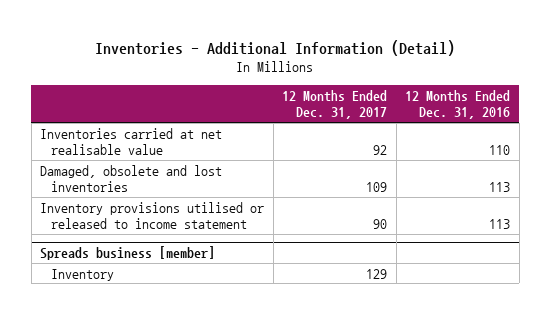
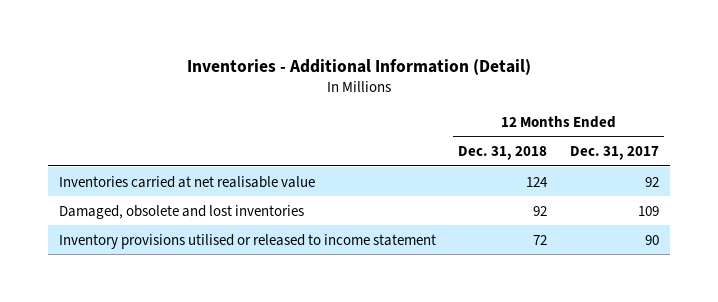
[405,89,511,120] 12 Months Ended Dec. 31, 2016 -> none
none -> [458,146,548,161] Dec. 31, 2018
[40,245,216,260] Spreads business [member] -> none
[50,268,114,281] Inventory -> none

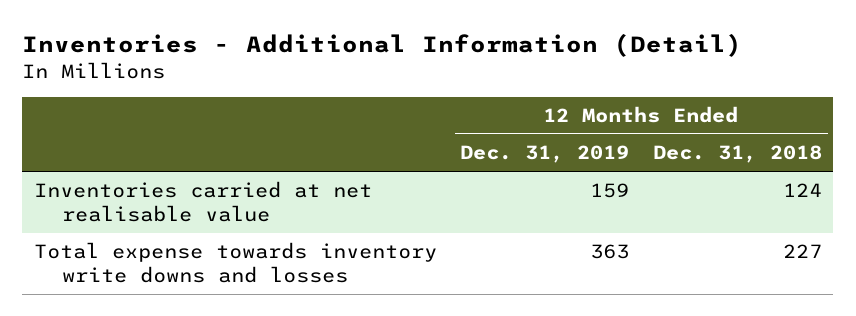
[569,146,659,161] Dec. 31, 2017 -> none
none -> [460,145,630,164] Dec. 31, 2019
[59,204,305,219] Damaged, obsolete and lost inventories -> none
[59,233,437,249] Inventory provisions utilised or released to income statement -> none
none -> [33,242,437,284] Total expense towards inventory write downs and losses

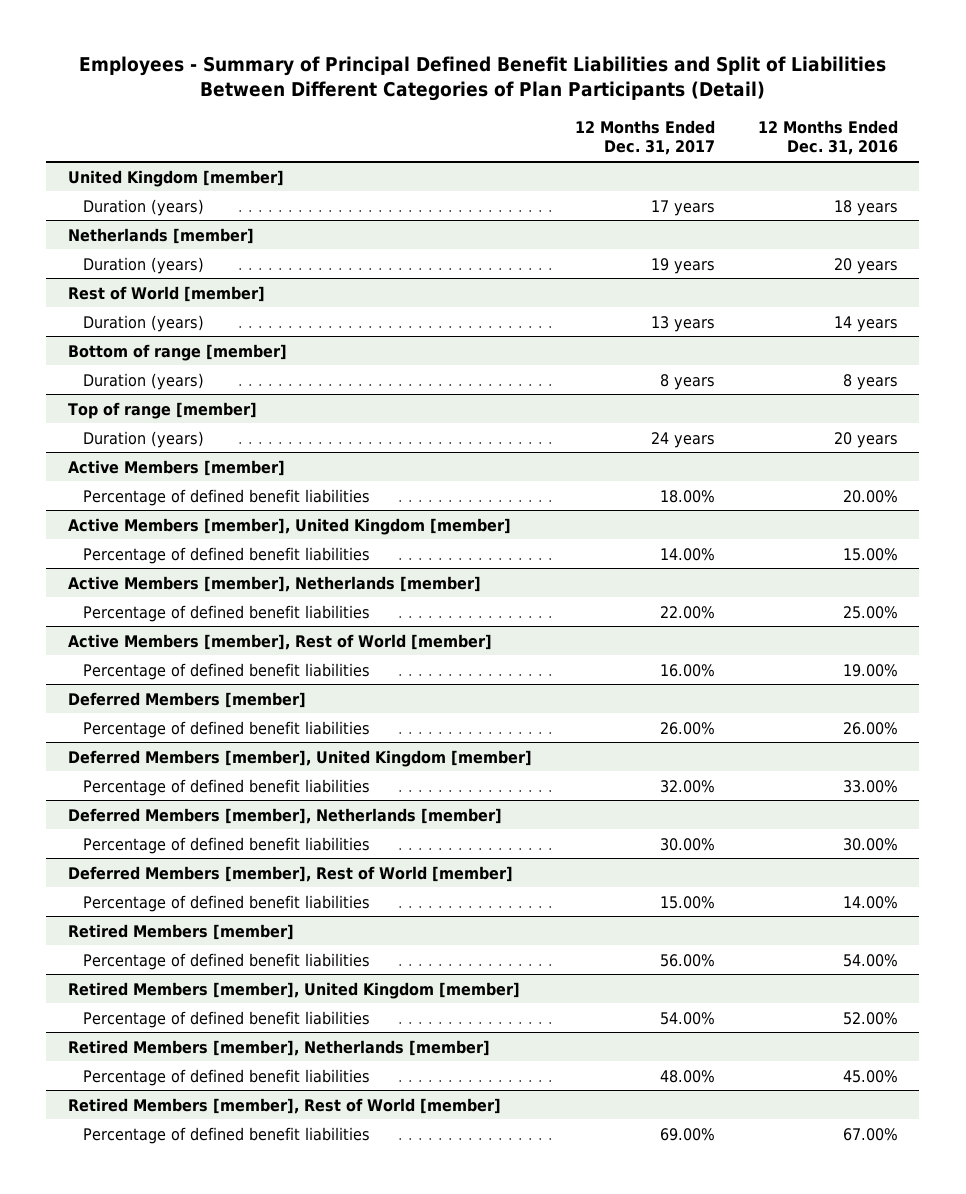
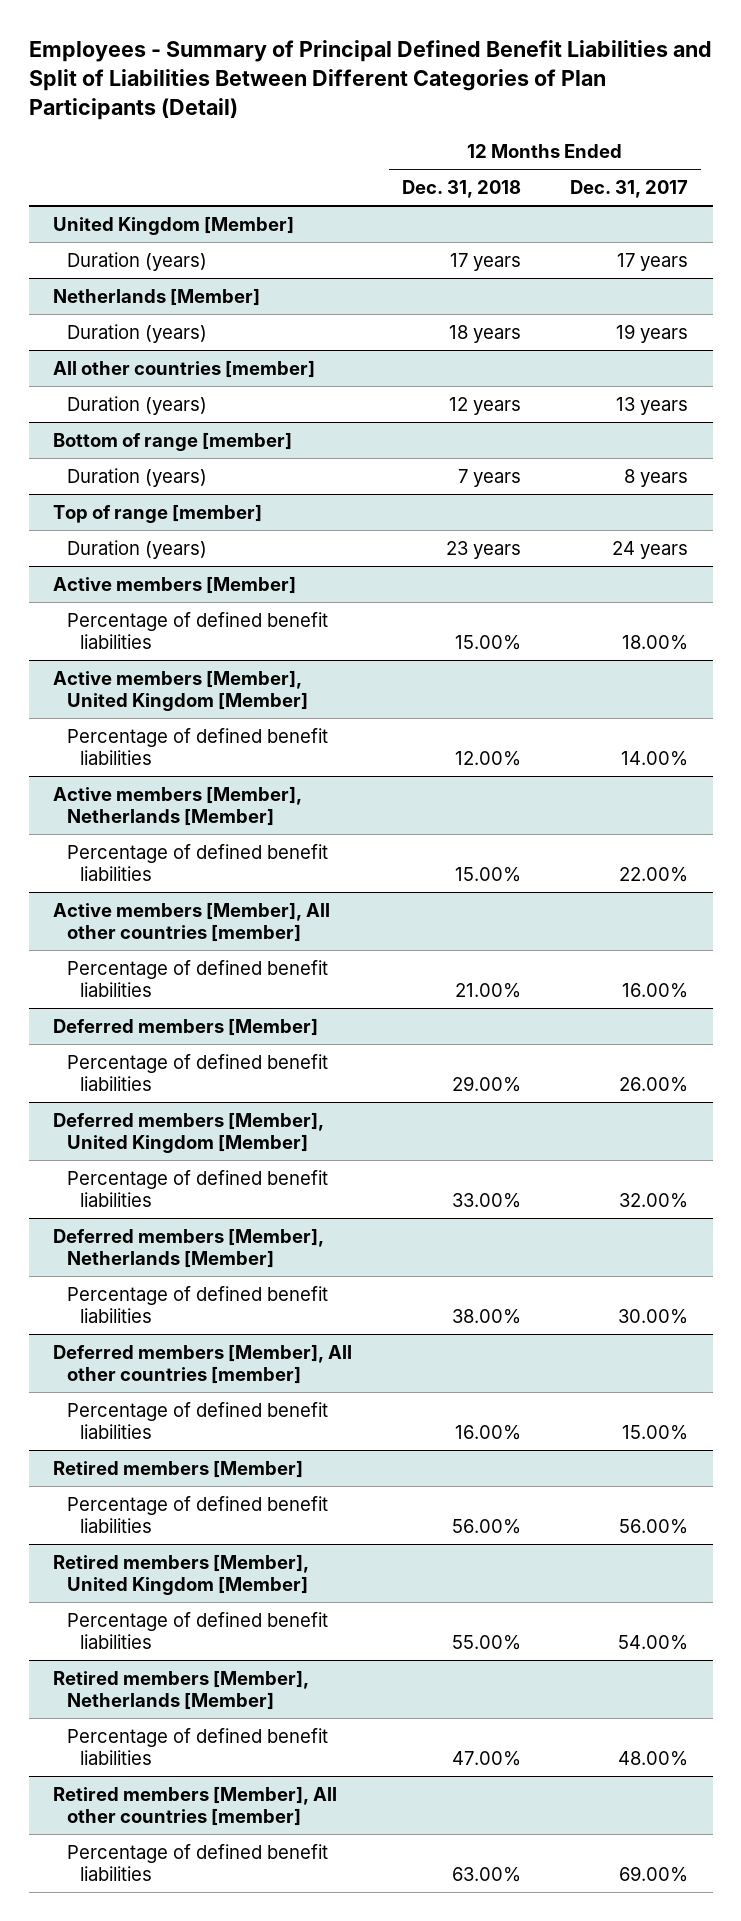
[757,120,898,156] 12 Months Ended Dec. 31, 2016 -> none
none -> [401,180,521,199] Dec. 31, 2018
[67,169,284,187] United Kingdom [member] -> [53,215,295,235] United Kingdom [Member]
[67,227,254,244] Netherlands [member] -> [53,287,261,306] Netherlands [Member]
[67,285,265,302] Rest of World [member] -> [53,359,316,378] All other countries [member]
[67,459,285,476] Active Members [member] -> [53,575,297,594] Active members [Member]
[67,517,511,535] Active Members [member], United Kingdom [member] -> [53,669,308,712] Active members [Member], United Kingdom [Member]
[67,575,481,592] Active Members [member], Netherlands [member] -> [53,785,303,827] Active members [Member], Netherlands [Member]
[67,633,492,650] Active Members [member], Rest of World [member] -> none
none -> [53,901,331,943] Active members [Member], All other countries [member]
[67,691,306,708] Deferred Members [member] -> [53,1017,319,1036] Deferred members [Member]
[67,749,532,767] Deferred Members [member], United Kingdom [member] -> [53,1111,325,1154] Deferred members [Member], United Kingdom [Member]
[67,807,502,824] Deferred Members [member], Netherlands [member] -> [53,1227,325,1269] Deferred members [Member], Netherlands [Member]
[67,865,513,882] Deferred Members [member], Rest of World [member] -> none
none -> [53,1343,353,1385] Deferred members [Member], All other countries [member]
[67,923,294,940] Retired Members [member] -> [53,1459,304,1478] Retired members [Member]
[67,981,520,999] Retired Members [member], United Kingdom [member] -> [53,1553,310,1596] Retired members [Member], United Kingdom [Member]
[67,1039,490,1056] Retired Members [member], Netherlands [member] -> [53,1669,310,1711] Retired members [Member], Netherlands [Member]
[67,1097,501,1114] Retired Members [member], Rest of World [member] -> none
none -> [53,1785,338,1827] Retired members [Member], All other countries [member]

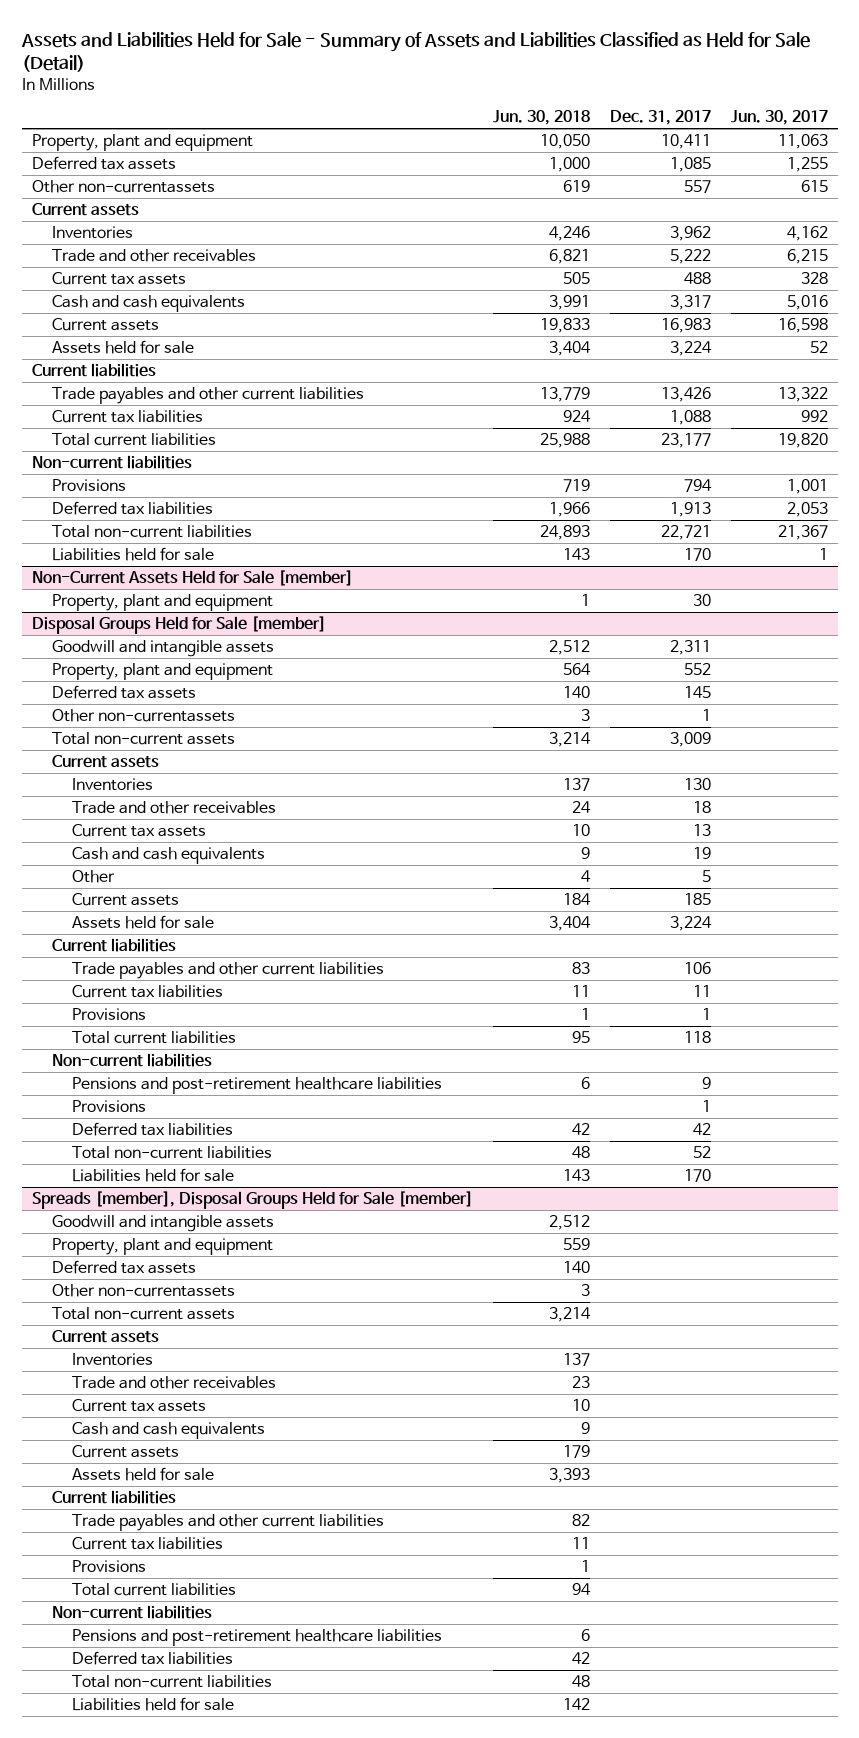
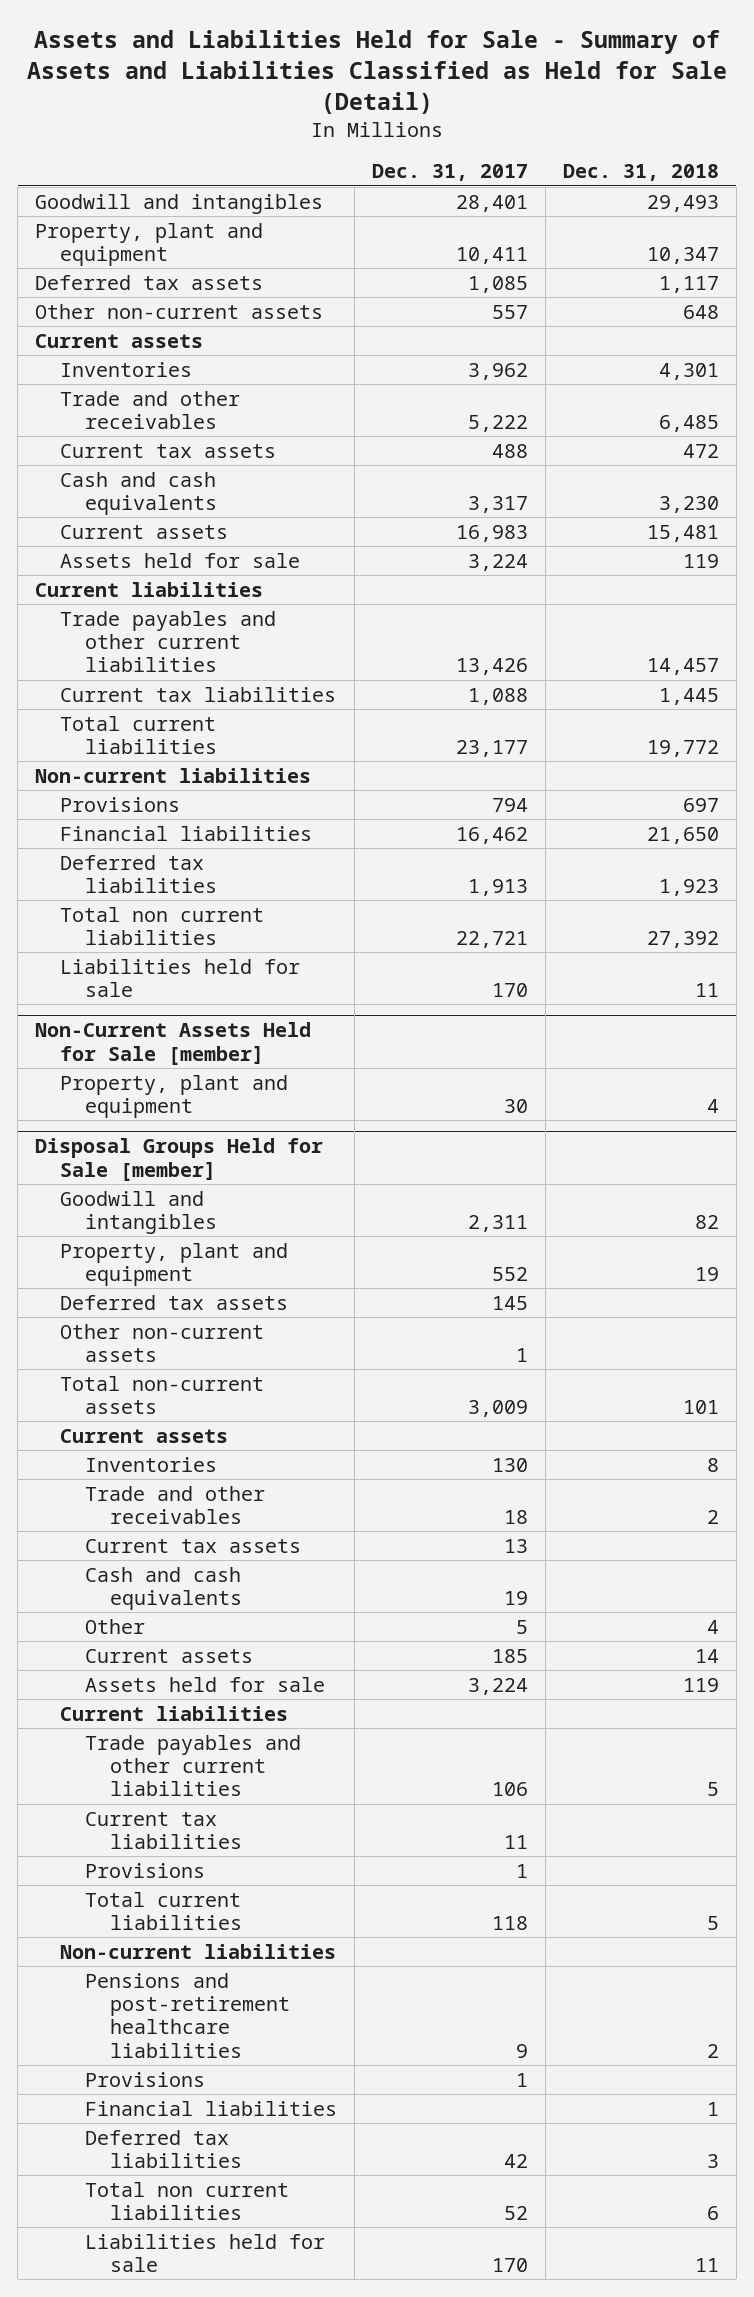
[492,110,590,126] Jun. 30, 2018 -> none
[730,110,828,126] Jun. 30, 2017 -> none
none -> [562,164,719,182] Dec. 31, 2018
none -> [35,193,324,214] Goodwill and intangibles
[31,179,215,193] Other non-currentassets -> [35,303,324,319] Other non-current assets
none -> [60,825,313,841] Financial liabilities
[51,524,252,538] Total non-current liabilities -> [60,906,265,945] Total non current liabilities
[51,639,274,657] Goodwill and intangible assets -> [60,1190,218,1234] Goodwill and intangibles
[51,708,235,722] Other non-currentassets -> [60,1323,265,1362] Other non-current assets
none -> [85,2100,338,2116] Financial liabilities
[72,1145,273,1159] Total non-current liabilities -> [85,2181,290,2220] Total non current liabilities
[31,1190,473,1209] Spreads [member], Disposal Groups Held for Sale [member] -> none
[51,1214,274,1232] Goodwill and intangible assets -> none
[51,1237,273,1255] Property, plant and equipment -> none
[51,1259,196,1274] Deferred tax assets -> none
[51,1283,235,1297] Other non-currentassets -> none
[51,1306,235,1320] Total non-current assets -> none
[51,1329,159,1343] Current assets -> none
[72,1352,154,1366] Inventories -> none
[72,1375,277,1389] Trade and other receivables -> none
[72,1398,207,1412] Current tax assets -> none
[72,1421,266,1439] Cash and cash equivalents -> none
[72,1444,180,1458] Current assets -> none
[72,1466,215,1481] Assets held for sale -> none
[51,1489,176,1504] Current liabilities -> none
[72,1513,385,1531] Trade payables and other current liabilities -> none
[72,1536,224,1550] Current tax liabilities -> none
[72,1559,147,1572] Provisions -> none
[72,1582,237,1596] Total current liabilities -> none
[51,1604,212,1619] Non-current liabilities -> none
[72,1628,443,1646] Pensions and post-retirement healthcare liabilities -> none
[72,1650,234,1665] Deferred tax liabilities -> none
[72,1674,273,1688] Total non-current liabilities -> none
[72,1696,235,1711] Liabilities held for sale -> none

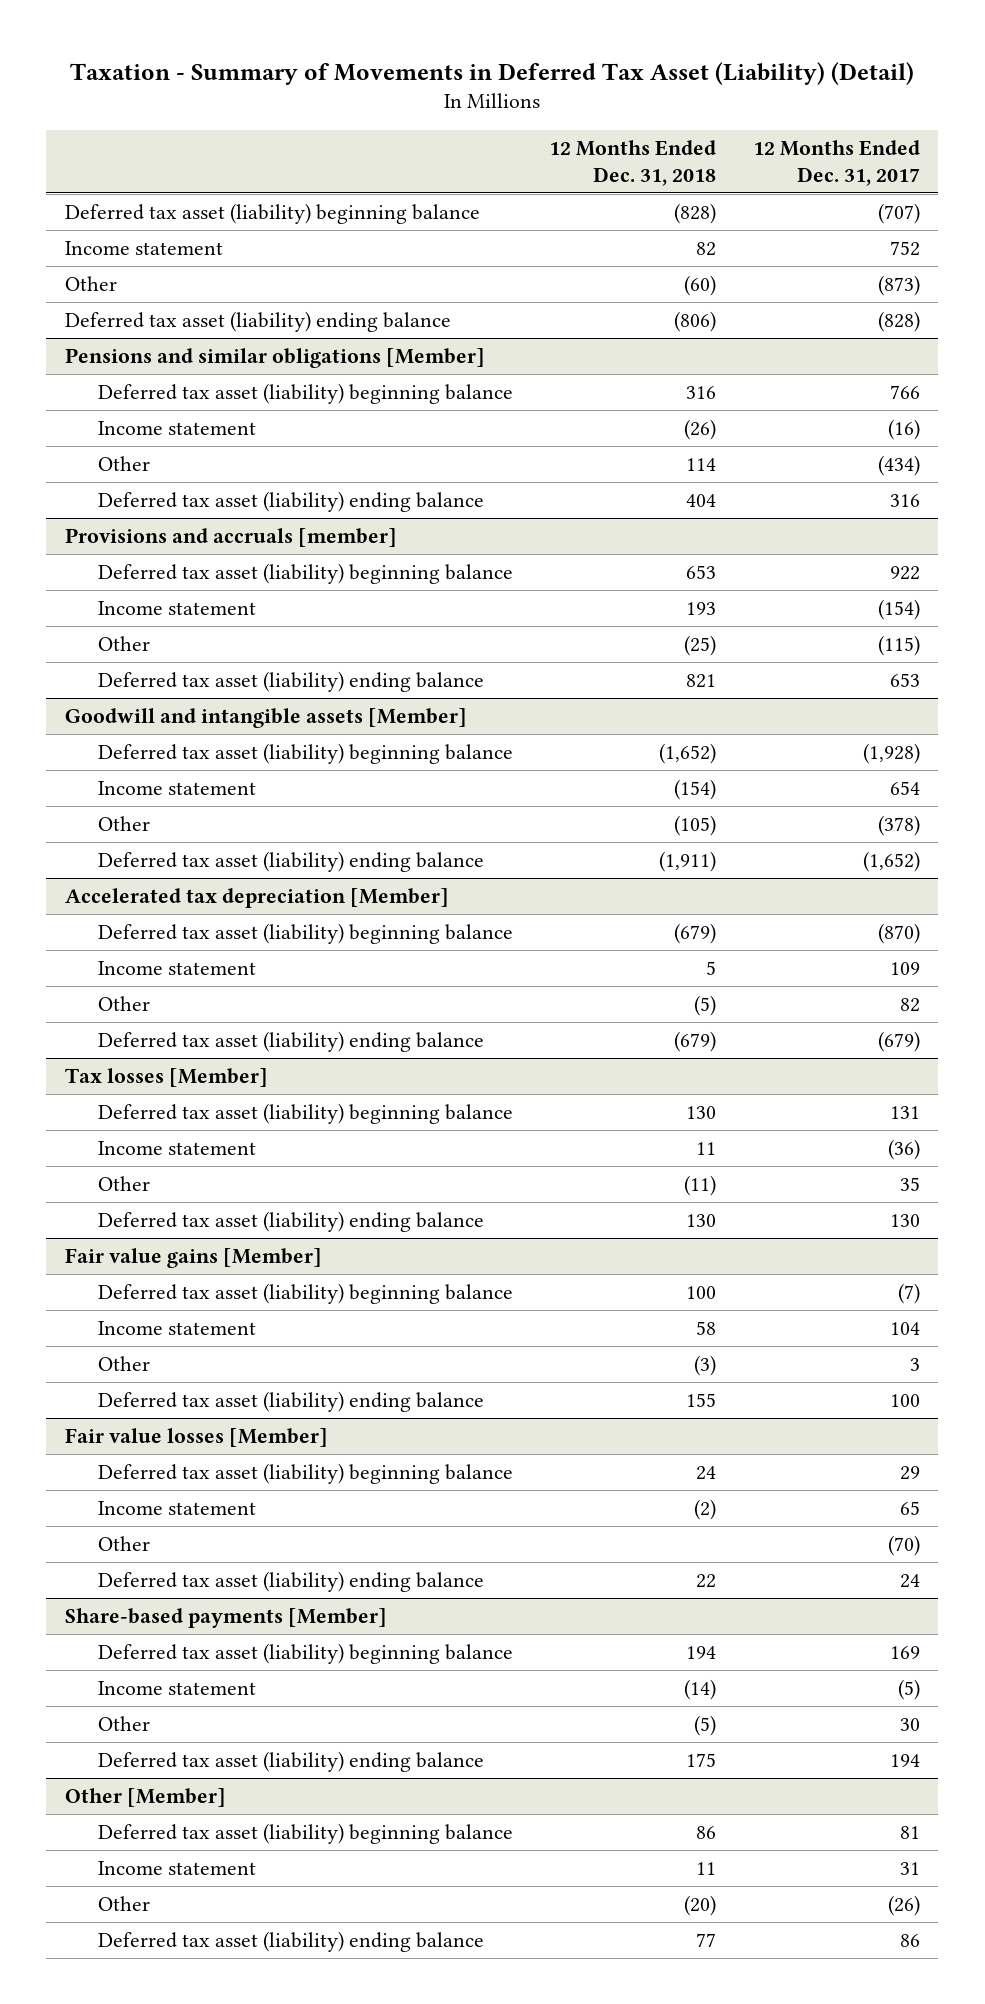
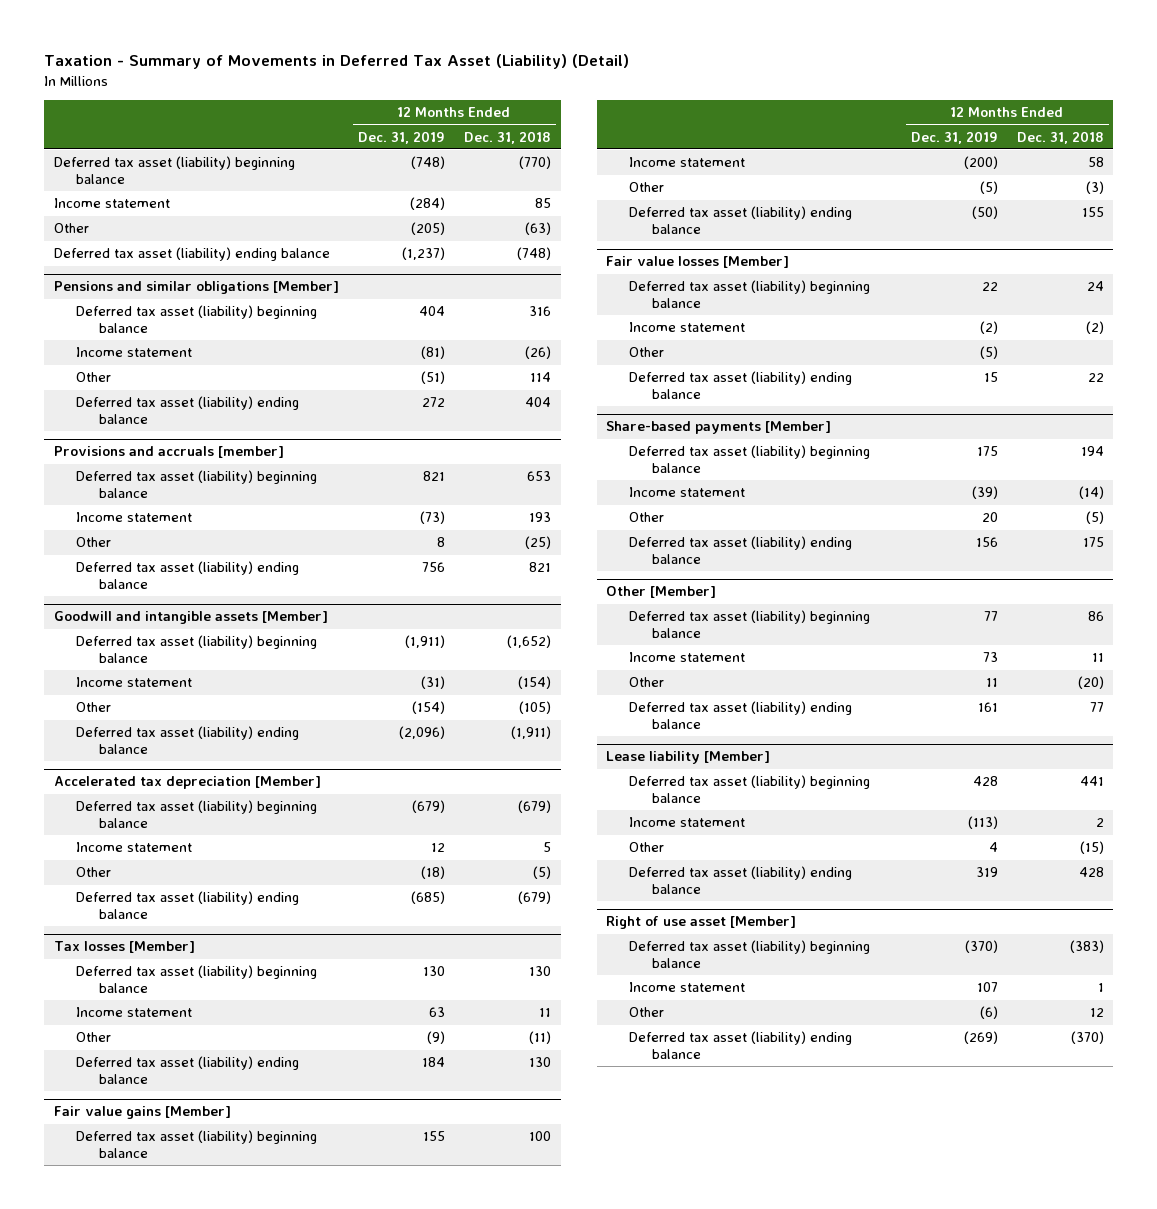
[753,139,921,186] 12 Months Ended Dec. 31, 2017 -> none
none -> [357,130,445,144] Dec. 31, 2019
[674,202,717,224] (828) -> [519,156,552,170] (770)
[696,241,717,256] 82 -> [535,198,552,209] 85
[684,274,717,296] (60) -> [525,222,552,236] (63)
[674,310,717,332] (806) -> [517,247,552,261] (748)
none -> [606,751,771,765] Lease liability [Member]
none -> [629,775,871,803] Deferred tax asset (liability) beginning balance
none -> [629,817,746,828] Income statement
none -> [629,842,665,853] Other
none -> [629,866,853,894] Deferred tax asset (liability) ending balance
none -> [606,916,797,930] Right of use asset [Member]
none -> [629,940,871,968] Deferred tax asset (liability) beginning balance
none -> [629,982,746,993] Income statement
none -> [629,1007,665,1018] Other
none -> [629,1031,853,1059] Deferred tax asset (liability) ending balance

